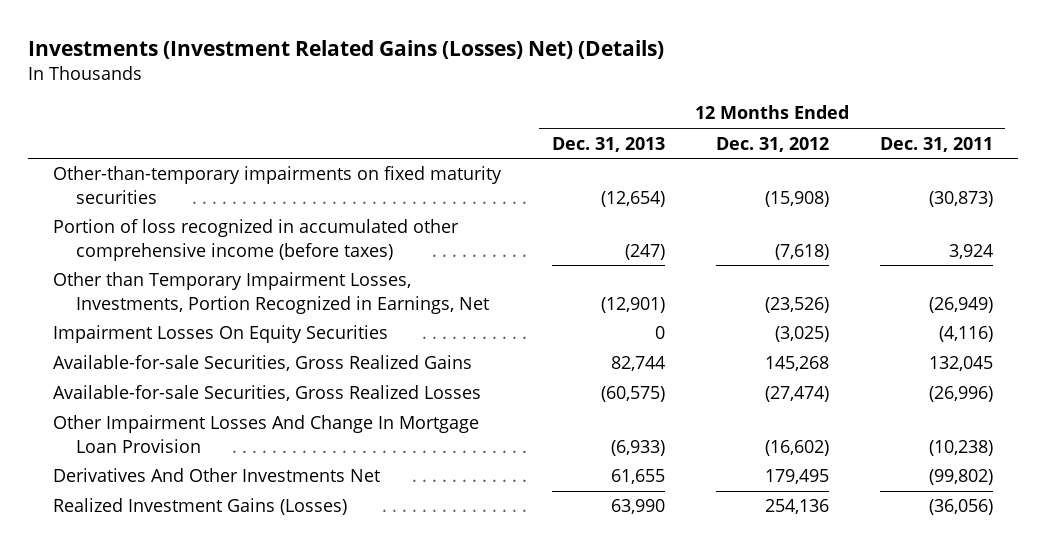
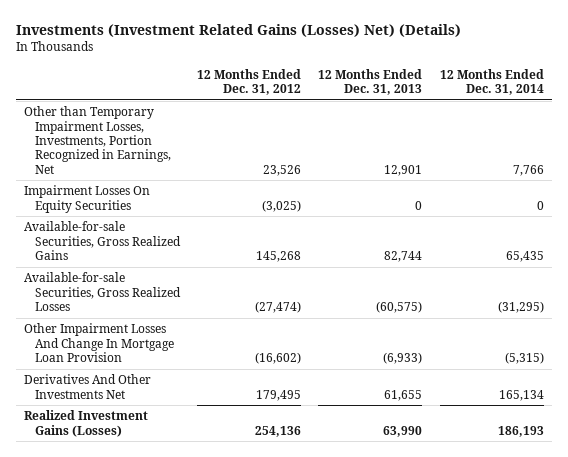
[879,136,993,152] Dec. 31, 2011 -> none
none -> [439,68,544,96] 12 Months Ended Dec. 31, 2014
[53,166,503,204] Other-than-temporary impairments on fixed maturity securities -> none
[53,219,460,261] Portion of loss recognized in accumulated other comprehensive income (before taxes) -> none
[601,296,666,313] (12,901) -> [384,164,423,176] 12,901
[764,296,829,313] (23,526) -> [263,164,302,176] 23,526

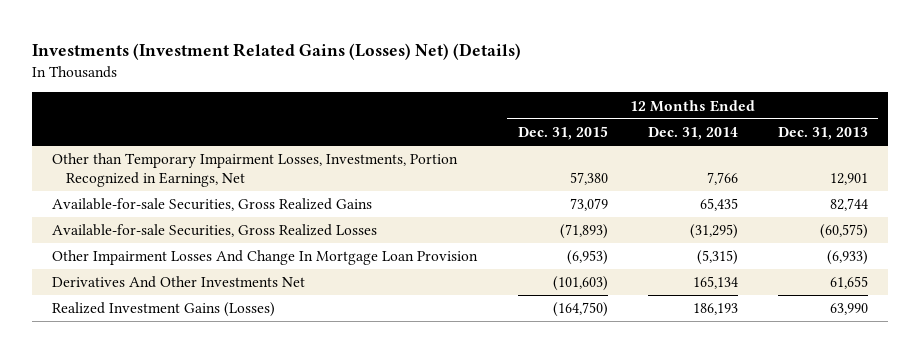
[197,68,302,96] 12 Months Ended Dec. 31, 2012 -> none
none -> [517,126,608,141] Dec. 31, 2015
[24,185,151,213] Impairment Losses On Equity Securities -> none

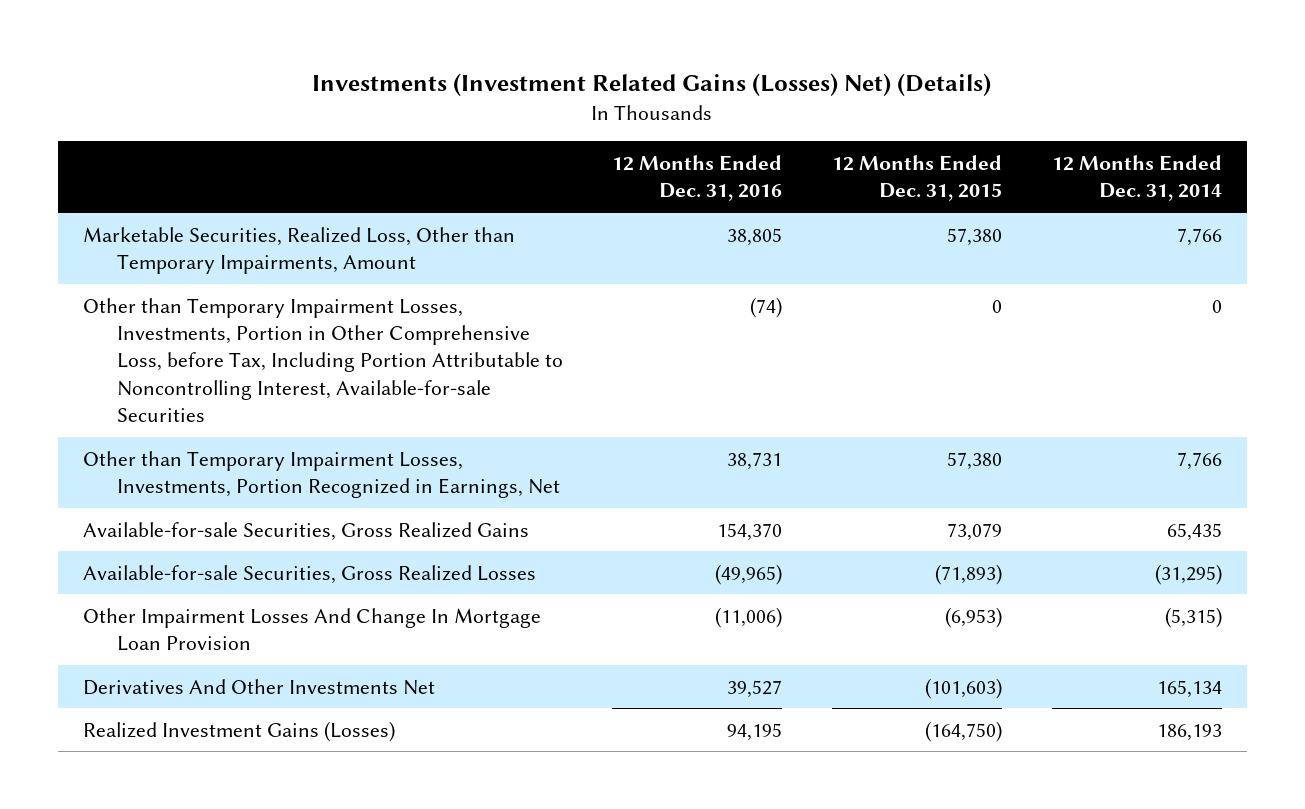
[777,127,868,141] Dec. 31, 2013 -> none
none -> [612,154,783,202] 12 Months Ended Dec. 31, 2016
none -> [82,226,515,275] Marketable Securities, Realized Loss, Other than Temporary Impairments, Amount
none -> [82,297,563,423] Other than Temporary Impairment Losses, Investments, Portion in Other Comprehensive Loss, before Tax, Including Portion Attributable to Noncontrolling Interest, Available-for-sale Securities

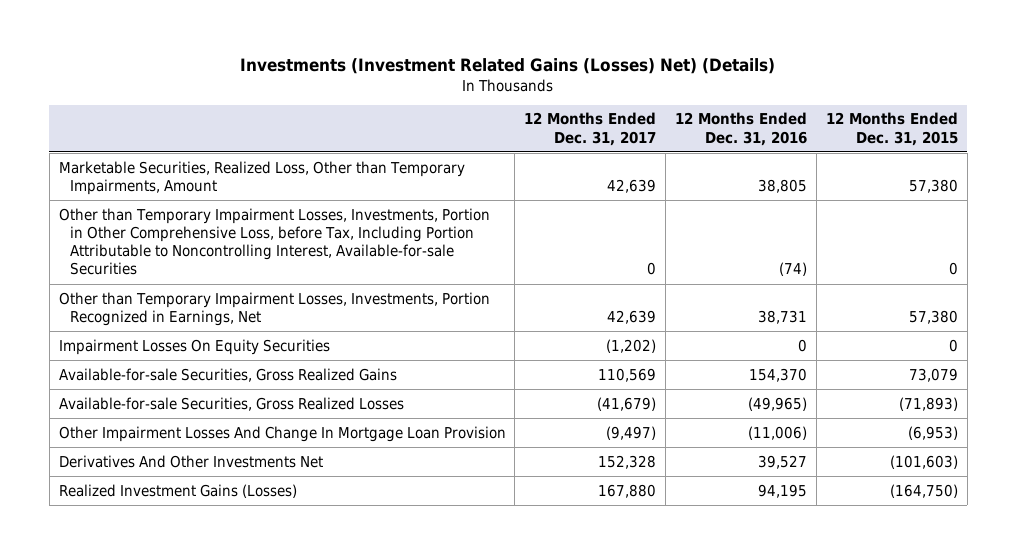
[1051,154,1222,202] 12 Months Ended Dec. 31, 2014 -> none
none -> [524,112,657,146] 12 Months Ended Dec. 31, 2017
none -> [58,338,330,355] Impairment Losses On Equity Securities

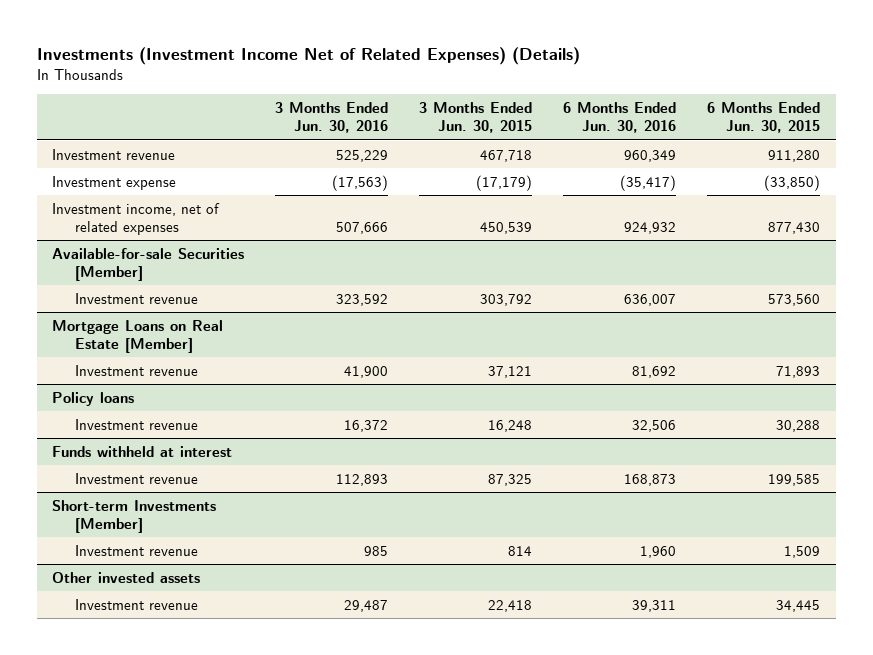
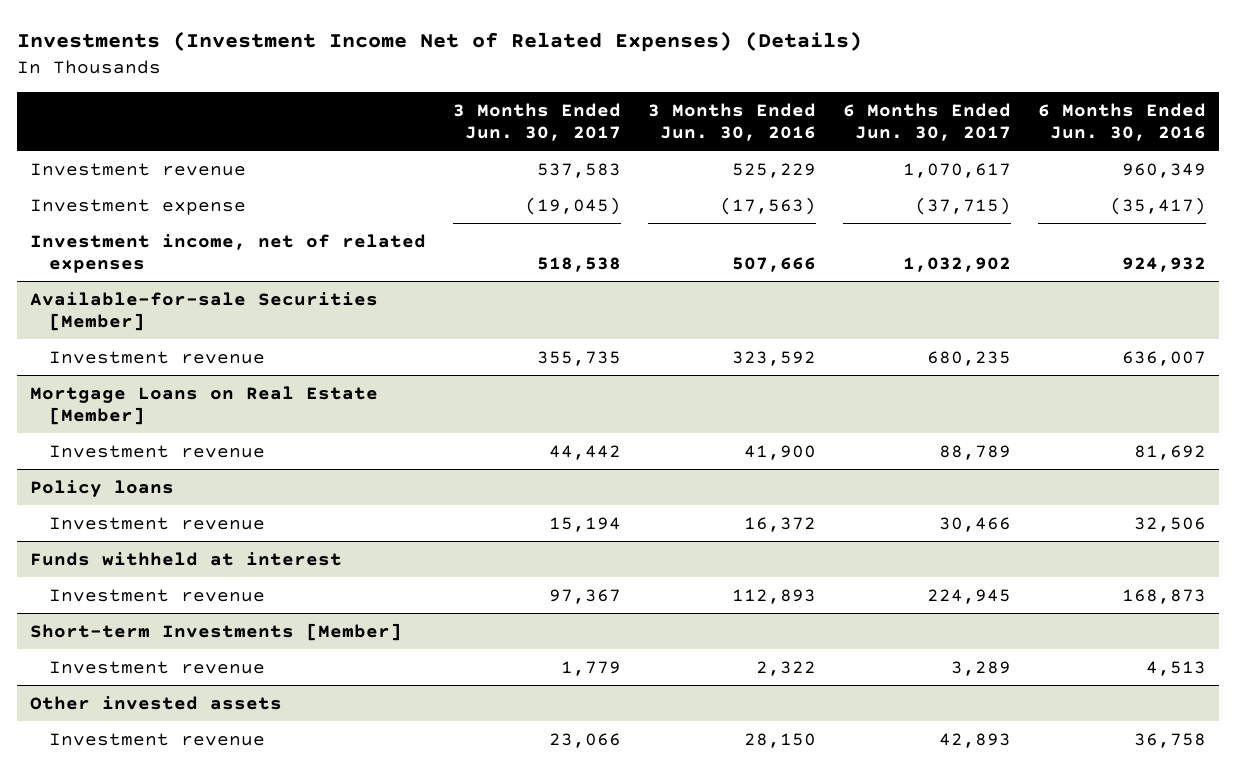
[419,101,533,134] 3 Months Ended Jun. 30, 2015 -> none
[707,101,821,134] 6 Months Ended Jun. 30, 2015 -> none
none -> [452,102,621,142] 3 Months Ended Jun. 30, 2017
none -> [842,102,1011,142] 6 Months Ended Jun. 30, 2017
[364,545,389,556] 985 -> [755,660,816,676] 2,322
[640,545,677,558] 1,960 -> [1145,660,1206,676] 4,513
[344,599,389,612] 29,487 -> [743,732,816,748] 28,150
[632,599,677,612] 39,311 -> [1133,732,1206,748] 36,758

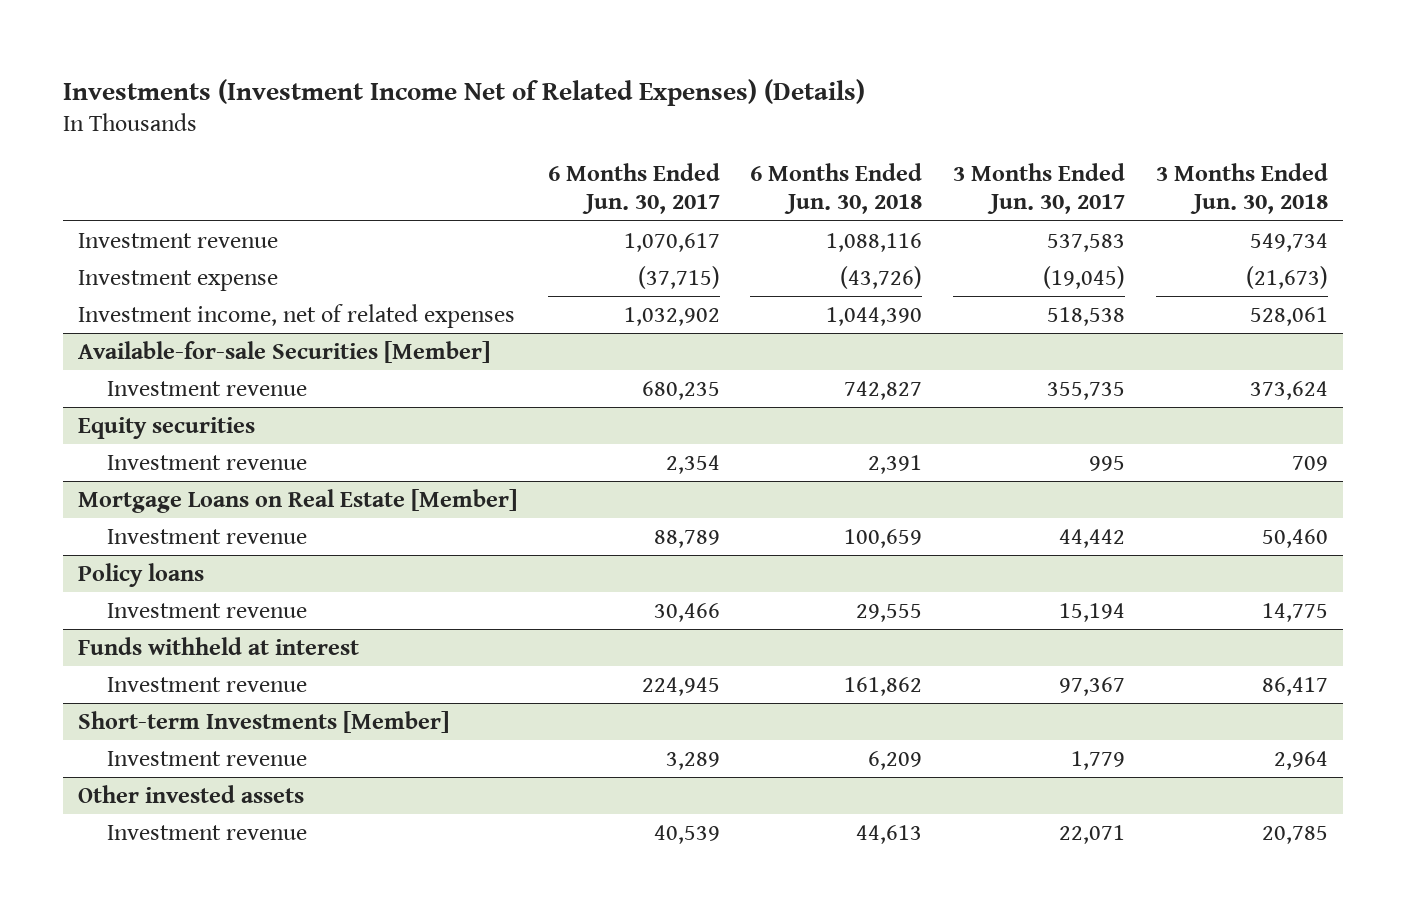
[647,102,816,142] 3 Months Ended Jun. 30, 2016 -> none
[1037,102,1206,142] 6 Months Ended Jun. 30, 2016 -> none
none -> [750,162,923,215] 6 Months Ended Jun. 30, 2018
none -> [1155,162,1328,215] 3 Months Ended Jun. 30, 2018
none -> [78,416,256,439] Equity securities
none -> [107,454,308,470] Investment revenue
[548,732,621,748] 23,066 -> [1059,824,1126,844] 22,071
[938,732,1011,748] 42,893 -> [653,824,720,844] 40,539

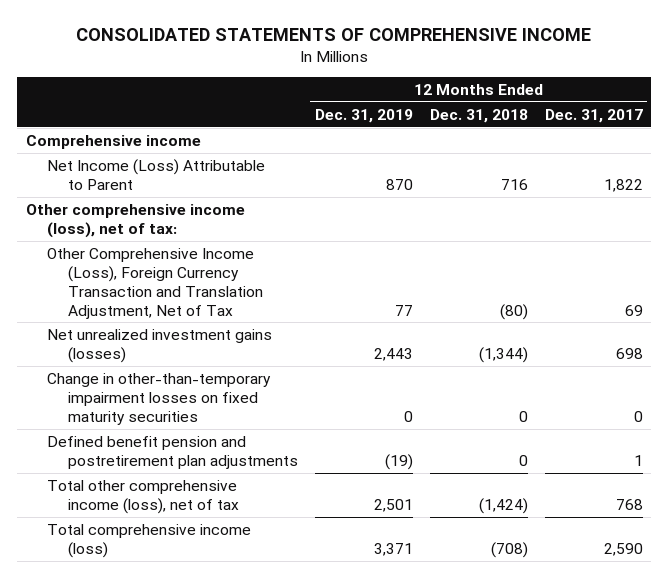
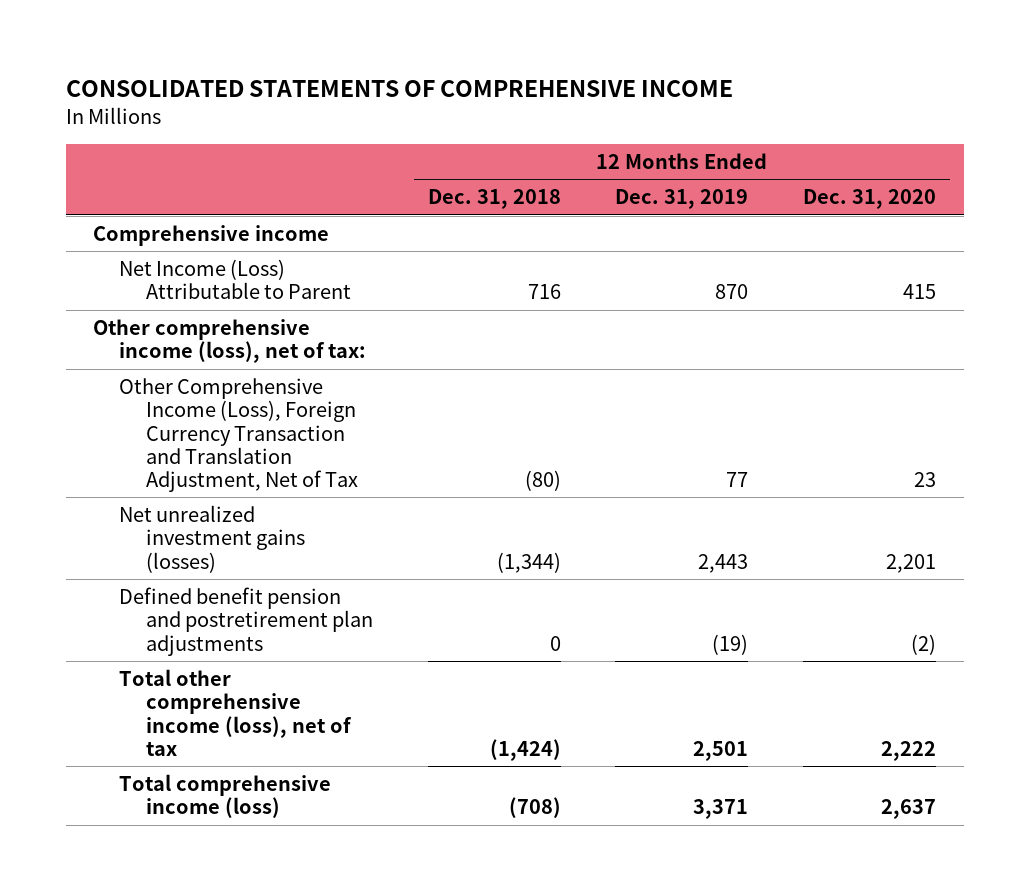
[544,108,643,123] Dec. 31, 2017 -> none
none -> [803,189,937,210] Dec. 31, 2020
[46,372,271,425] Change in other-than-temporary impairment losses on fixed maturity securities -> none

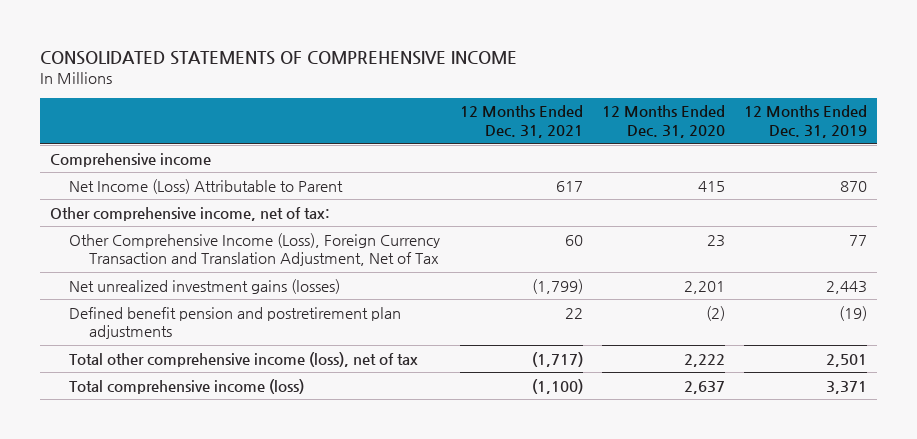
[427,189,561,210] Dec. 31, 2018 -> none
none -> [459,105,583,138] 12 Months Ended Dec. 31, 2021
[93,318,367,364] Other comprehensive income (loss), net of tax: -> [49,206,330,221] Other comprehensive income, net of tax:

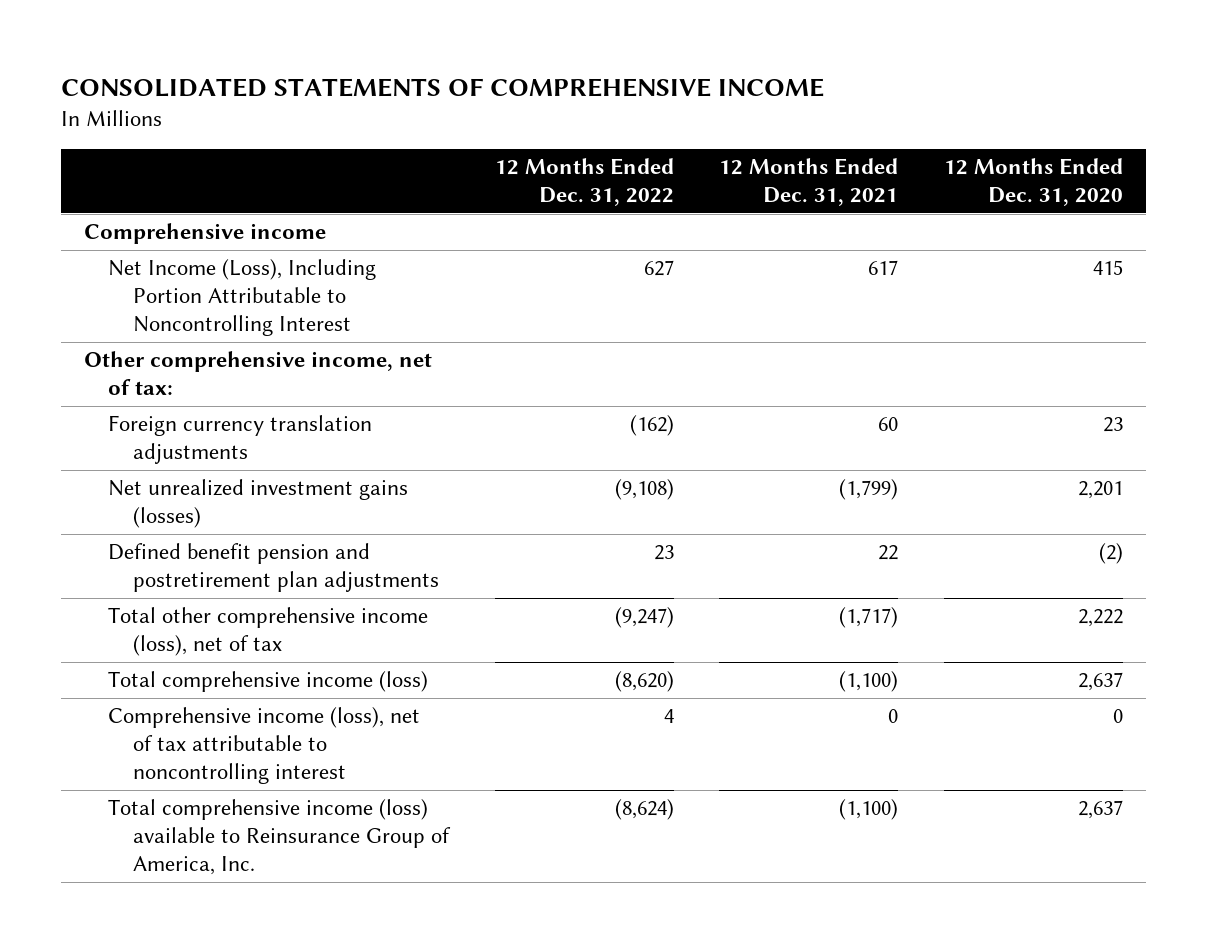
[744,105,868,138] 12 Months Ended Dec. 31, 2019 -> none
none -> [494,158,674,206] 12 Months Ended Dec. 31, 2022
[69,178,344,194] Net Income (Loss) Attributable to Parent -> [108,259,377,337] Net Income (Loss), Including Portion Attributable to Noncontrolling Interest
[69,232,441,267] Other Comprehensive Income (Loss), Foreign Currency Transaction and Translation Adjustment, Net of Tax -> [108,415,373,465] Foreign currency translation adjustments
none -> [108,707,421,785] Comprehensive income (loss), net of tax attributable to noncontrolling interest
none -> [108,799,451,876] Total comprehensive income (loss) available to Reinsurance Group of America, Inc.

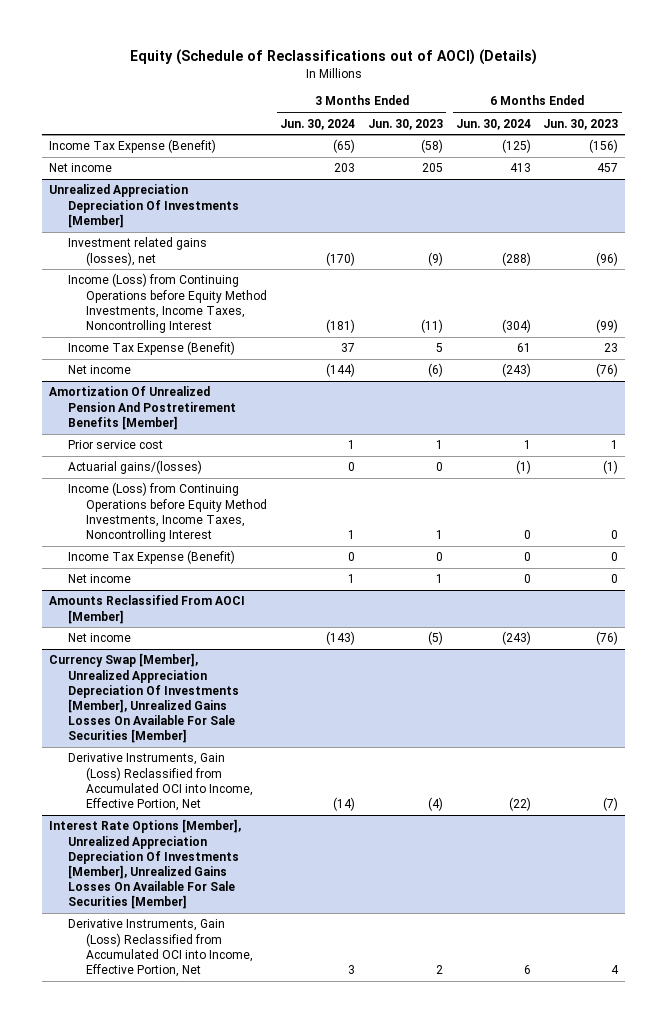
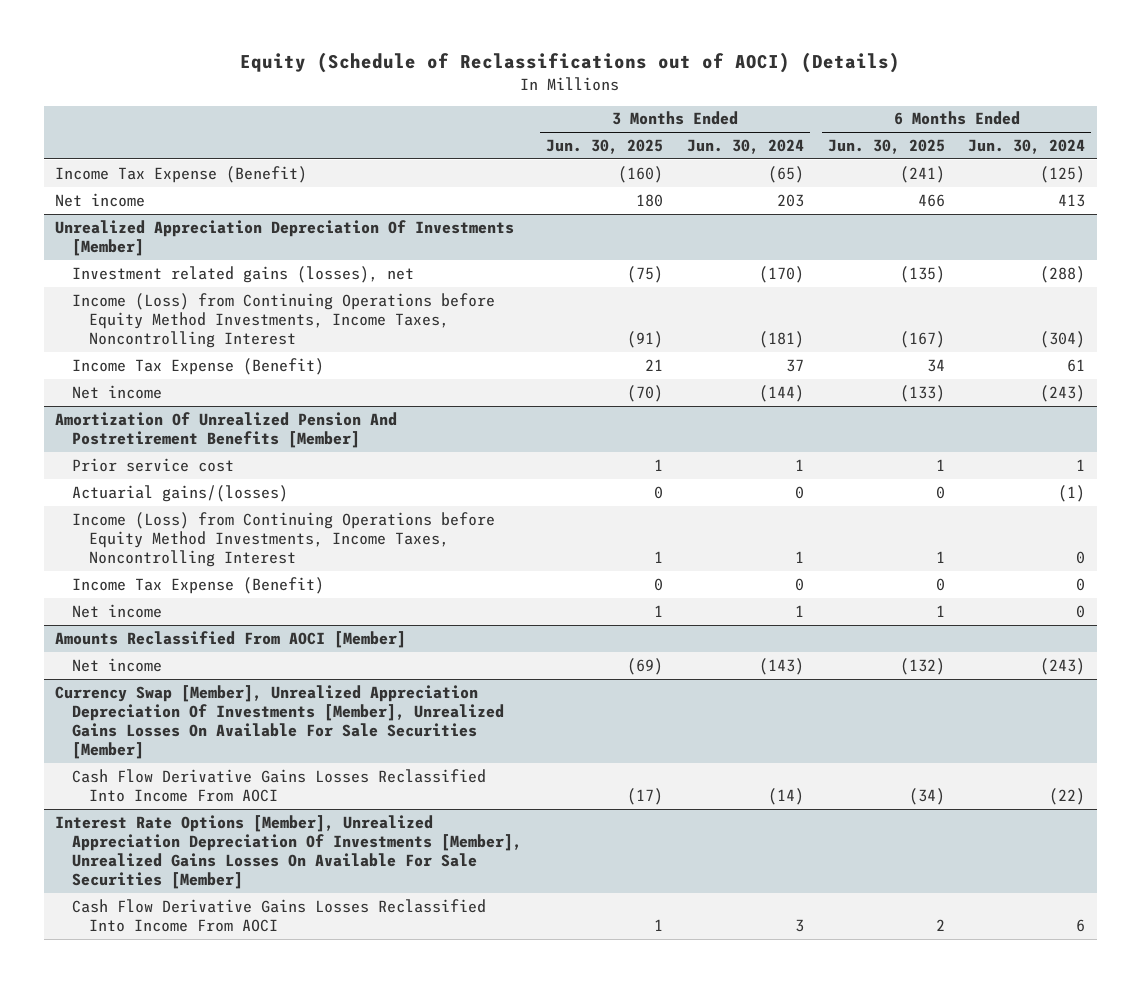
[367,118,443,130] Jun. 30, 2023 -> none
[543,118,619,130] Jun. 30, 2023 -> none
none -> [546,139,664,155] Jun. 30, 2025
none -> [827,139,945,155] Jun. 30, 2025
[67,753,254,811] Derivative Instruments, Gain (Loss) Reclassified from Accumulated OCI into Income, Effective Portion, Net -> [72,768,487,802] Cash Flow Derivative Gains Losses Reclassified Into Income From AOCI
[67,919,254,977] Derivative Instruments, Gain (Loss) Reclassified from Accumulated OCI into Income, Effective Portion, Net -> none
none -> [72,898,487,932] Cash Flow Derivative Gains Losses Reclassified Into Income From AOCI

